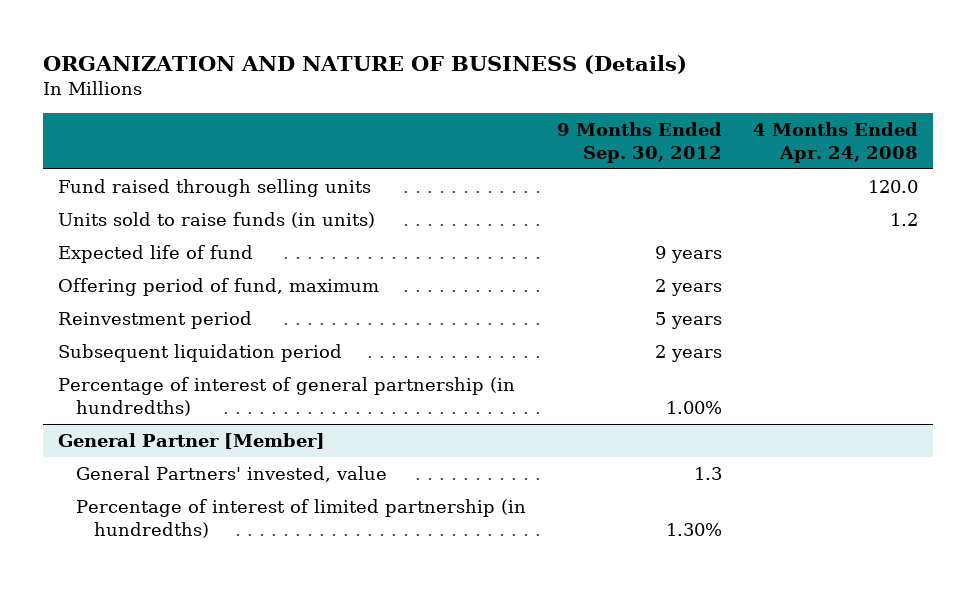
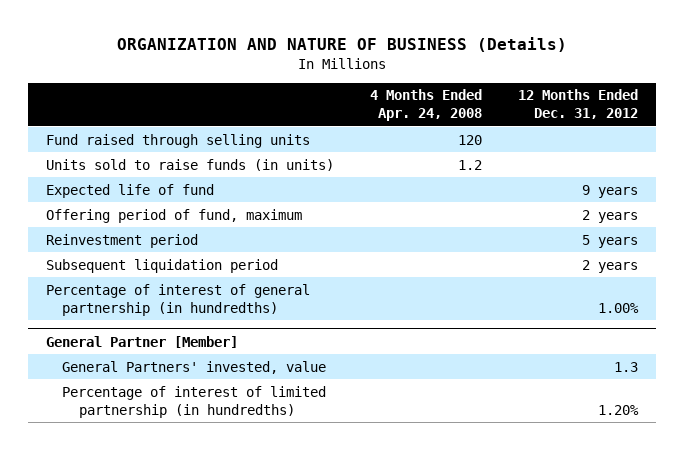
[556,122,722,163] 9 Months Ended Sep. 30, 2012 -> none
none -> [517,89,638,120] 12 Months Ended Dec. 31, 2012
[867,180,918,194] 120.0 -> [457,134,482,145] 120

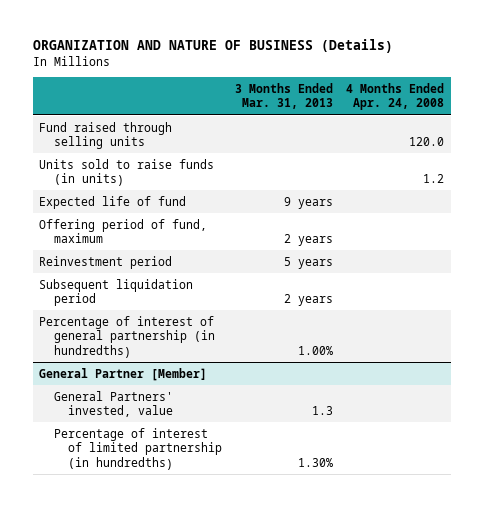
[517,89,638,120] 12 Months Ended Dec. 31, 2012 -> none
none -> [235,82,334,110] 3 Months Ended Mar. 31, 2013
[457,134,482,145] 120 -> [409,137,445,147] 120.0

